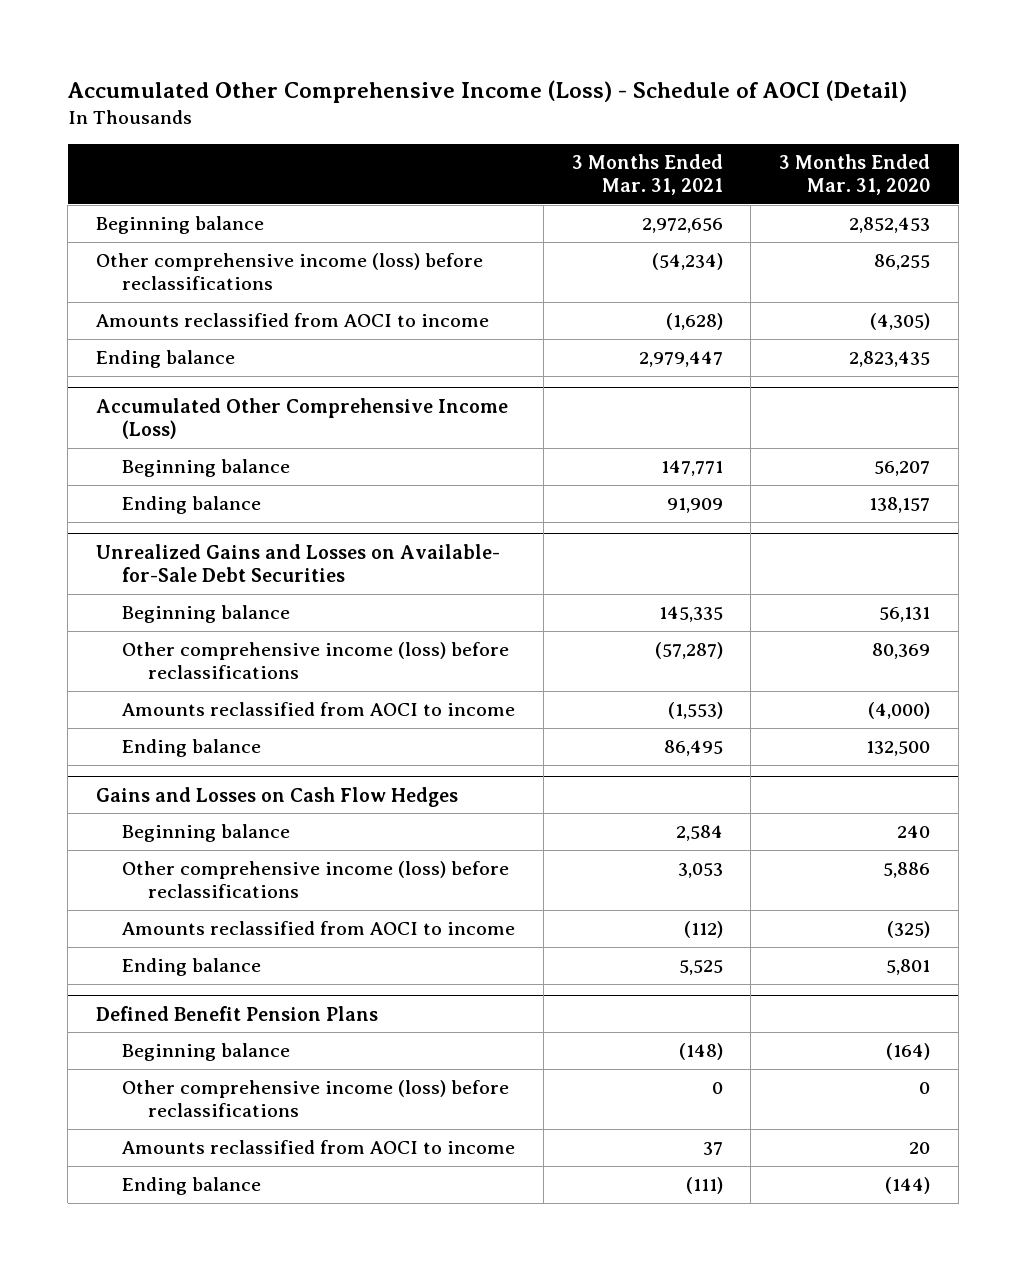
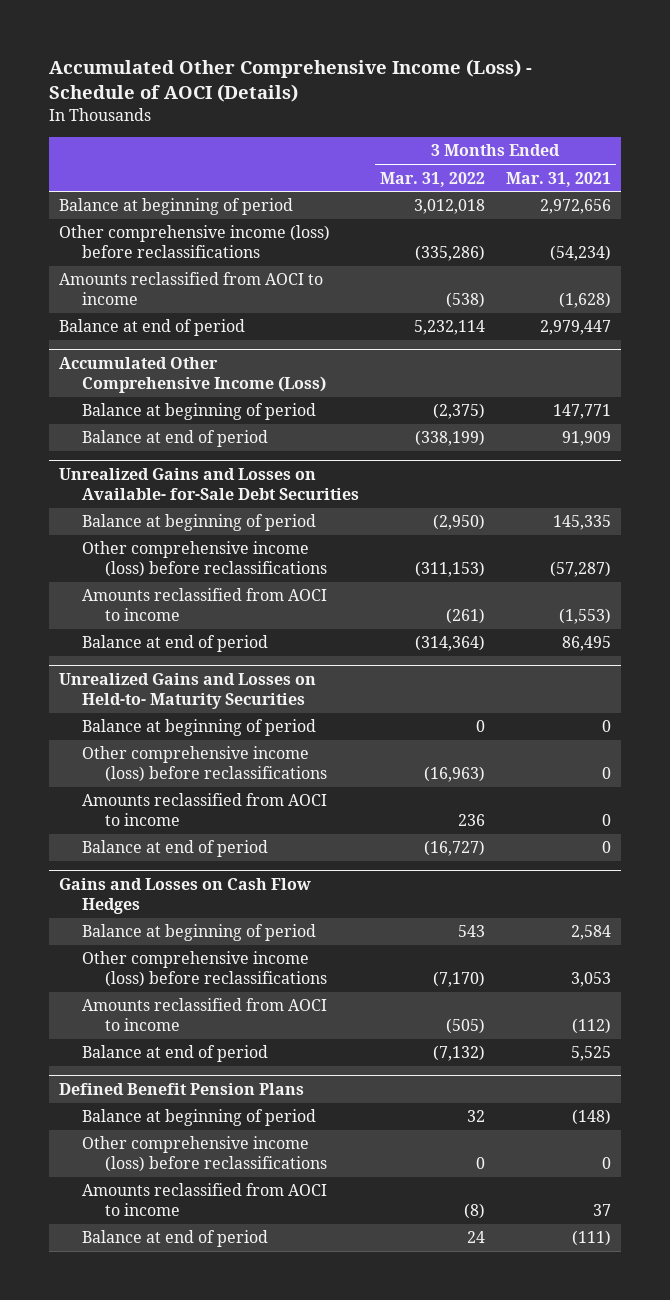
[66,79,907,103] Accumulated Other Comprehensive Income (Loss) - Schedule of AOCI (Detail) -> [49,59,533,103] Accumulated Other Comprehensive Income (Loss) - Schedule of AOCI (Details)
[779,153,931,196] 3 Months Ended Mar. 31, 2020 -> none
none -> [379,171,485,187] Mar. 31, 2022
[95,216,264,235] Beginning balance -> [59,198,294,216] Balance at beginning of period
[95,350,235,369] Ending balance -> [59,319,246,337] Balance at end of period
[121,459,290,478] Beginning balance -> [82,403,317,421] Balance at beginning of period
[121,496,261,515] Ending balance -> [82,430,269,448] Balance at end of period
[121,605,290,624] Beginning balance -> [82,514,317,532] Balance at beginning of period
[121,739,261,758] Ending balance -> [82,635,269,653] Balance at end of period
none -> [59,673,317,710] Unrealized Gains and Losses on Held-to- Maturity Securities
none -> [82,719,317,737] Balance at beginning of period
none -> [82,746,328,783] Other comprehensive income (loss) before reclassifications
none -> [82,793,328,827] Amounts reclassified from AOCI to income
none -> [82,840,269,858] Balance at end of period
[121,824,290,843] Beginning balance -> [82,924,317,942] Balance at beginning of period
[121,958,261,977] Ending balance -> [82,1045,269,1063] Balance at end of period
[121,1043,290,1062] Beginning balance -> [82,1109,317,1127] Balance at beginning of period
[121,1177,261,1196] Ending balance -> [82,1230,269,1248] Balance at end of period

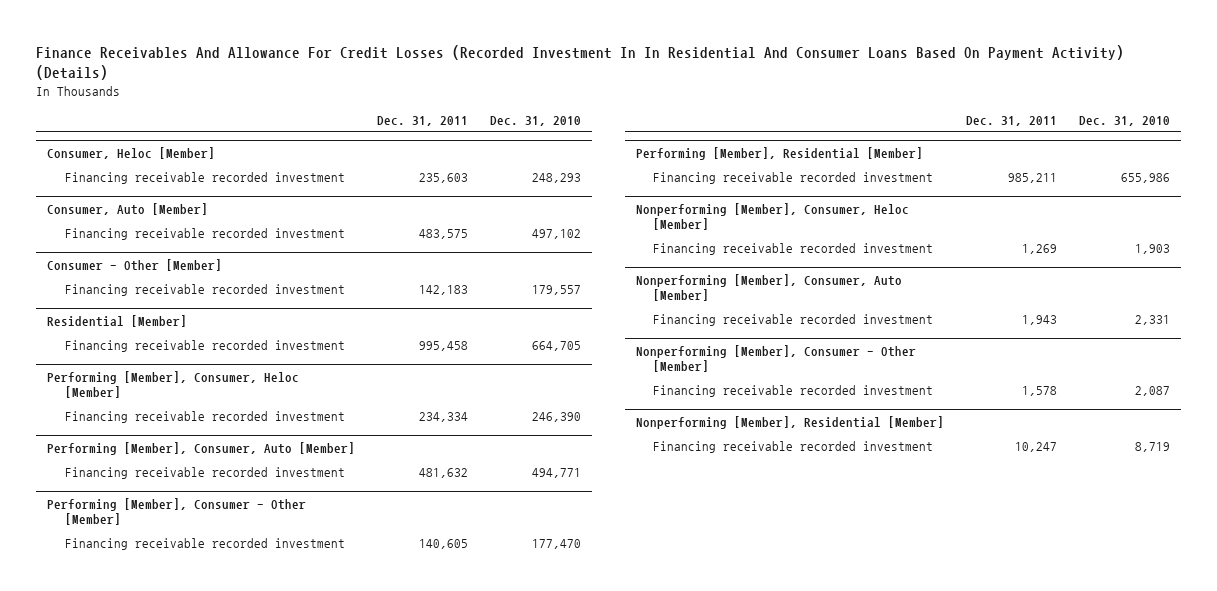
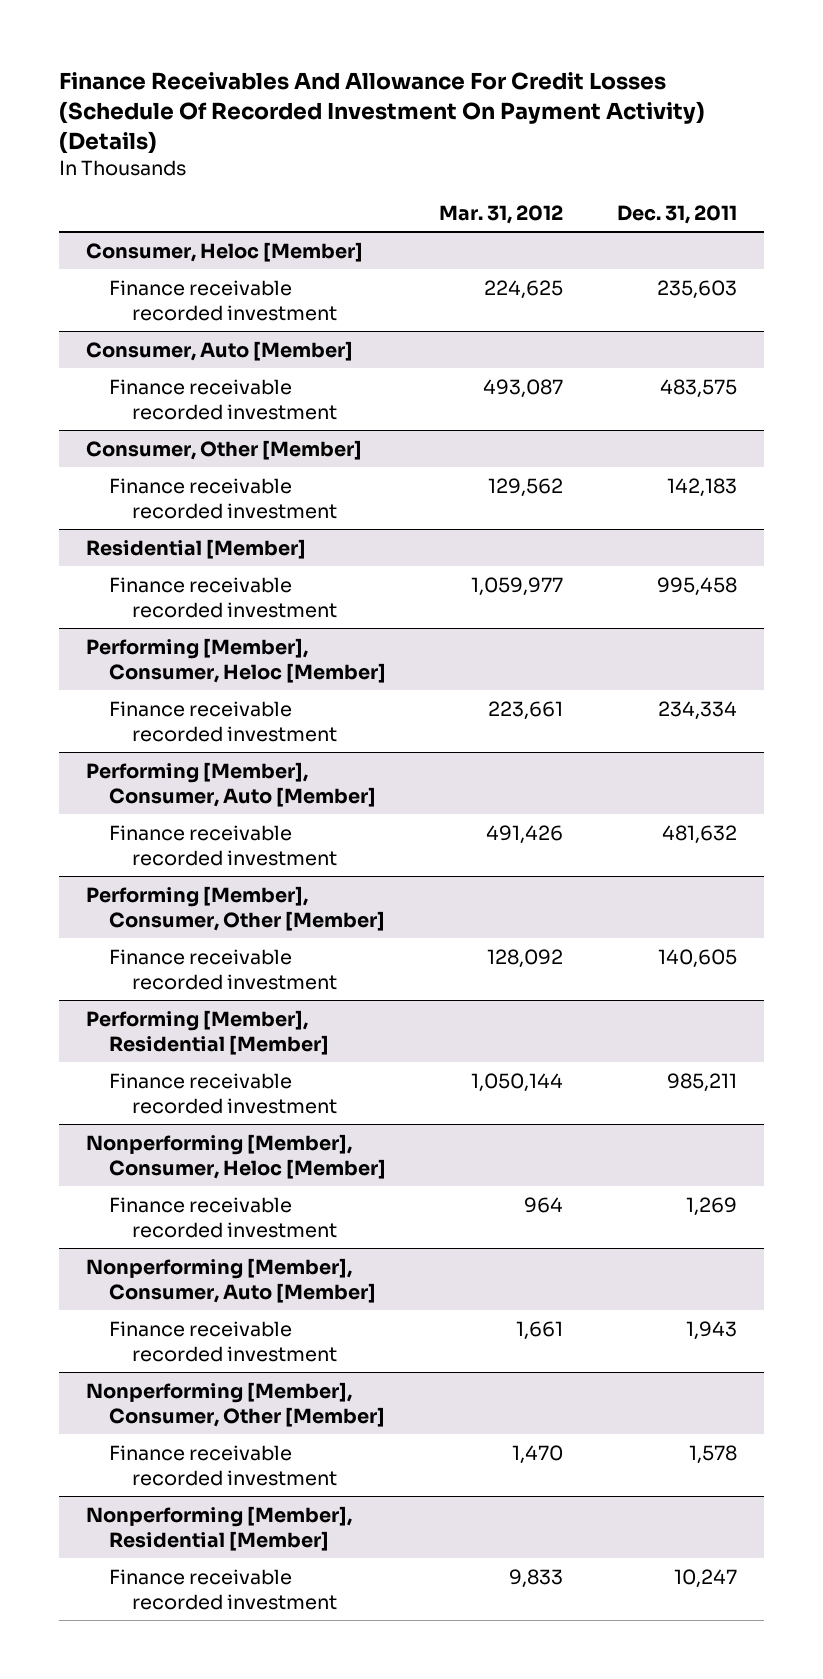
[36,44,1125,81] Finance Receivables And Allowance For Credit Losses (Recorded Investment In In Residential And Consumer Loans Based On Payment Activity) (Details) -> [58,71,705,154] Finance Receivables And Allowance For Credit Losses (Schedule Of Recorded Investment On Payment Activity) (Details)
[490,116,582,127] Dec. 31, 2010 -> none
none -> [439,204,564,224] Mar. 31, 2012
[64,172,345,185] Financing receivable recorded investment -> [108,279,337,321] Finance receivable recorded investment
[64,228,345,241] Financing receivable recorded investment -> [108,378,337,420] Finance receivable recorded investment
[47,258,223,271] Consumer - Other [Member] -> [85,439,362,460] Consumer, Other [Member]
[64,284,345,297] Financing receivable recorded investment -> [108,477,337,519] Finance receivable recorded investment
[64,340,345,353] Financing receivable recorded investment -> [108,576,337,618] Finance receivable recorded investment
[64,411,345,424] Financing receivable recorded investment -> [108,700,337,742] Finance receivable recorded investment
[64,467,345,480] Financing receivable recorded investment -> [108,824,337,866] Finance receivable recorded investment
[47,497,307,526] Performing [Member], Consumer - Other [Member] -> [85,885,385,931] Performing [Member], Consumer, Other [Member]
[64,538,345,551] Financing receivable recorded investment -> [108,948,337,990] Finance receivable recorded investment
[653,172,934,185] Financing receivable recorded investment -> [108,1072,337,1114] Finance receivable recorded investment
[653,243,934,256] Financing receivable recorded investment -> [108,1196,337,1238] Finance receivable recorded investment
[653,314,934,327] Financing receivable recorded investment -> [108,1320,337,1362] Finance receivable recorded investment
[635,344,916,373] Nonperforming [Member], Consumer - Other [Member] -> [85,1381,385,1427] Nonperforming [Member], Consumer, Other [Member]
[653,385,934,398] Financing receivable recorded investment -> [108,1444,337,1486] Finance receivable recorded investment
[653,441,934,454] Financing receivable recorded investment -> [108,1568,337,1610] Finance receivable recorded investment

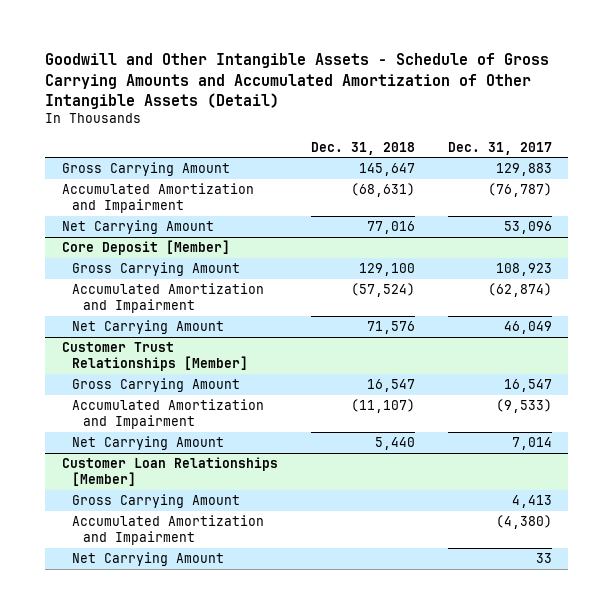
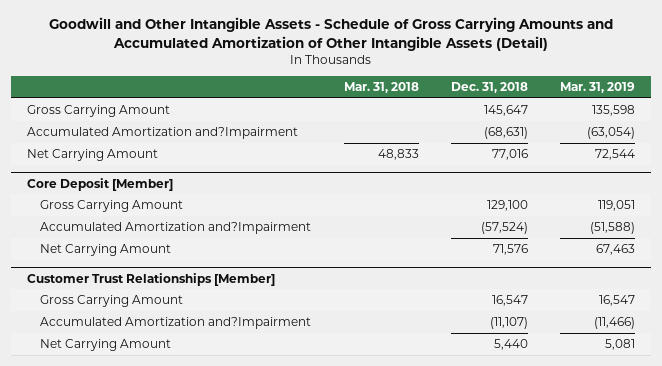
[447,141,552,155] Dec. 31, 2017 -> none
none -> [343,82,419,94] Mar. 31, 2018
none -> [559,82,635,94] Mar. 31, 2019
[61,183,254,214] Accumulated Amortization and Impairment -> [26,127,298,140] Accumulated Amortization and?Impairment
[72,283,265,314] Accumulated Amortization and Impairment -> [40,222,312,235] Accumulated Amortization and?Impairment
[72,399,265,430] Accumulated Amortization and Impairment -> [40,317,312,330] Accumulated Amortization and?Impairment
[61,457,278,487] Customer Loan Relationships [Member] -> none
[72,494,241,509] Gross Carrying Amount -> none
[72,515,265,546] Accumulated Amortization and Impairment -> none
[72,552,225,567] Net Carrying Amount -> none

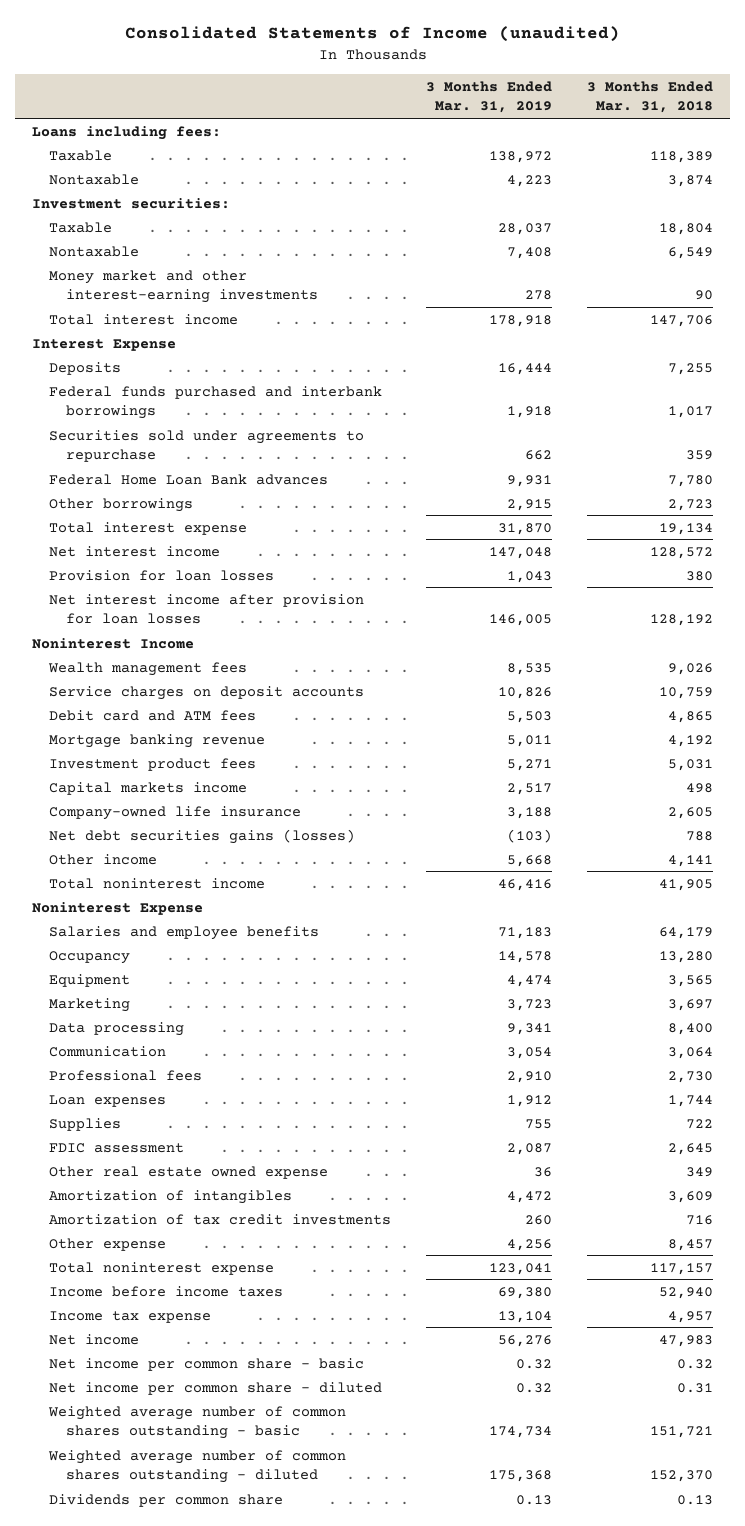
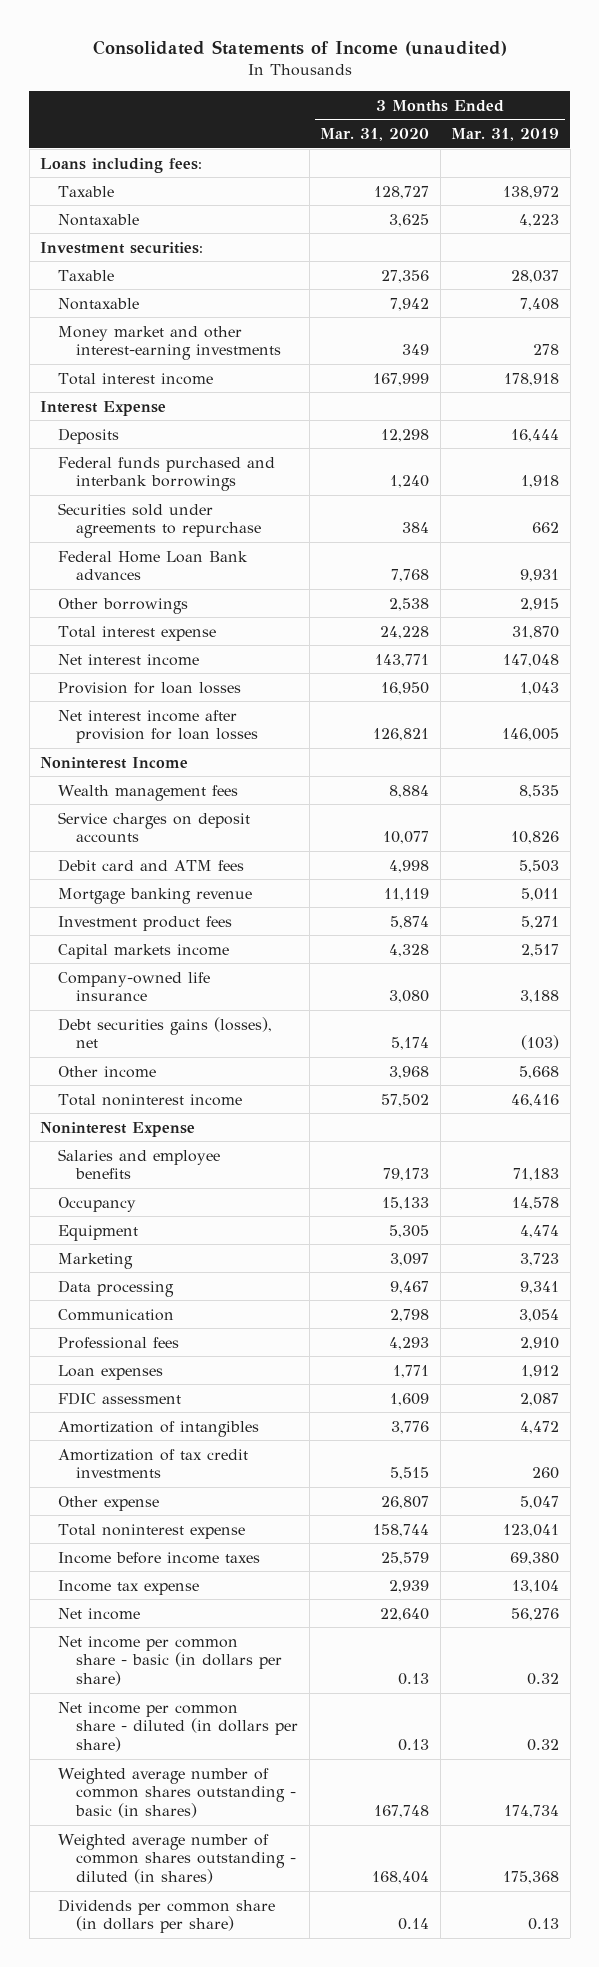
[586,80,713,114] 3 Months Ended Mar. 31, 2018 -> none
none -> [320,128,430,142] Mar. 31, 2020
[49,828,356,844] Net debt securities gains (losses) -> [58,1016,273,1049] Debt securities gains (losses), net
[49,1117,122,1131] Supplies -> none
[49,1165,329,1179] Other real estate owned expense -> none
[507,1238,553,1251] 4,256 -> [520,1495,560,1509] 5,047
[49,1357,365,1371] Net income per common share - basic -> [58,1635,283,1687] Net income per common share - basic (in dollars per share)
[49,1381,383,1395] Net income per common share - diluted -> [58,1701,299,1753] Net income per common share - diluted (in dollars per share)
[48,1405,347,1440] Weighted average number of common shares outstanding - basic -> [58,1767,297,1819] Weighted average number of common shares outstanding - basic (in shares)
[48,1449,347,1484] Weighted average number of common shares outstanding - diluted -> [58,1833,297,1885] Weighted average number of common shares outstanding - diluted (in shares)
[49,1493,284,1507] Dividends per common share -> [58,1898,276,1934] Dividends per common share (in dollars per share)

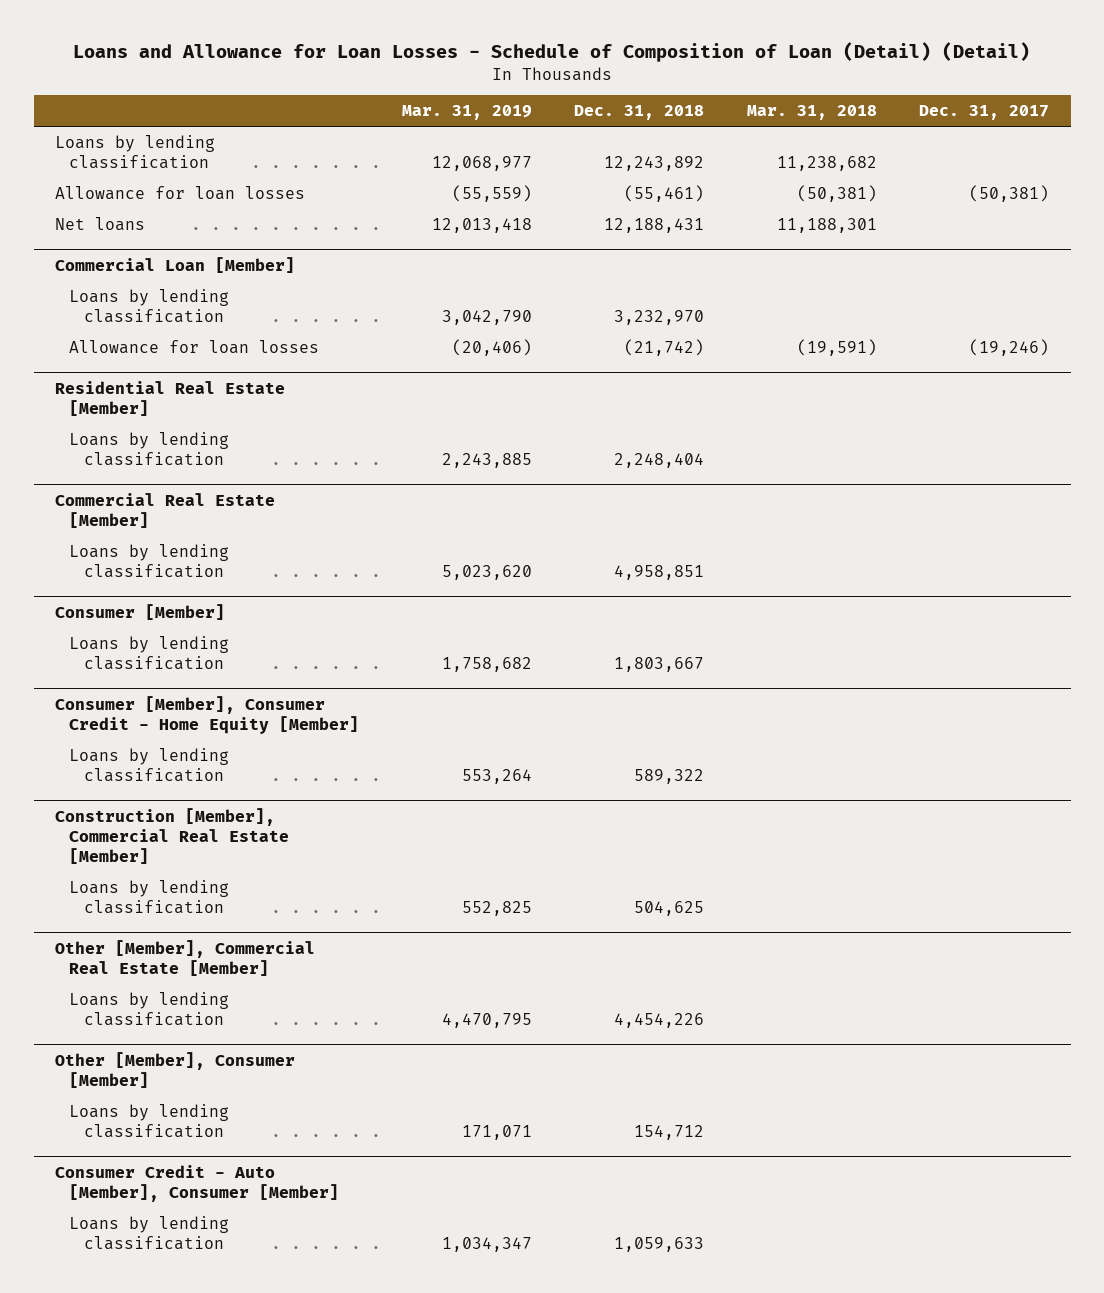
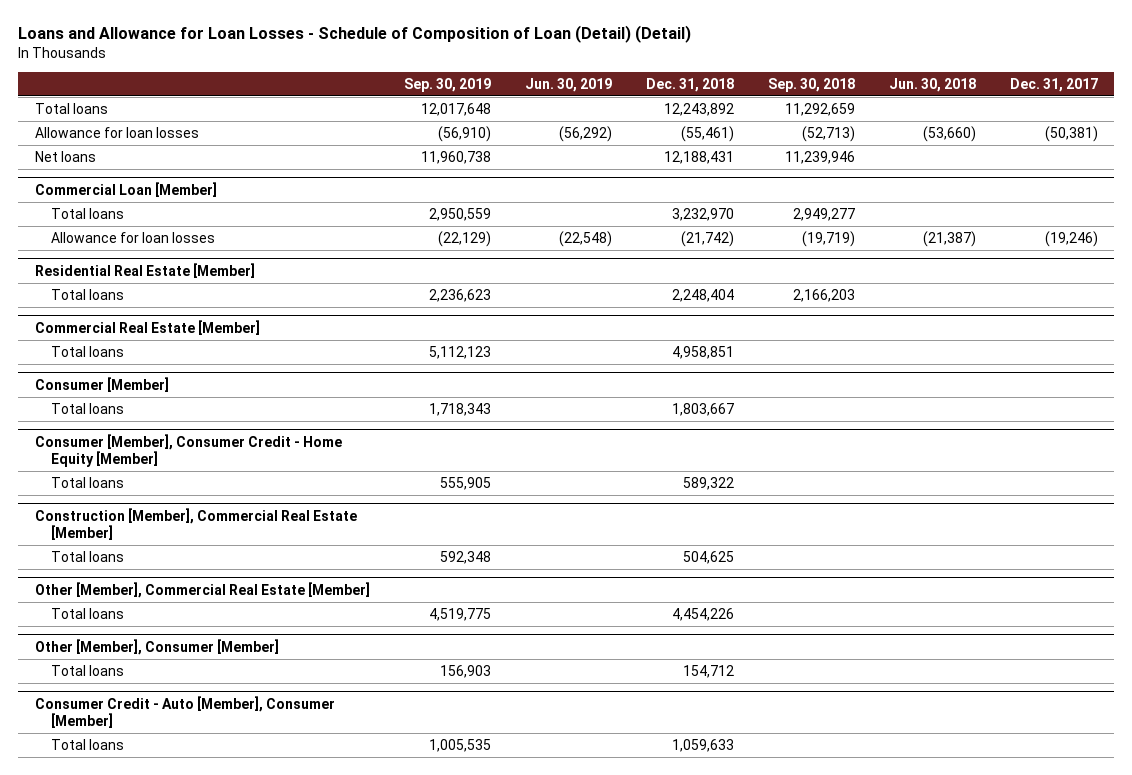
[401,105,532,121] Mar. 31, 2019 -> none
[746,105,877,121] Mar. 31, 2018 -> none
none -> [403,78,491,93] Sep. 30, 2019
none -> [524,78,612,93] Jun. 30, 2019
none -> [767,78,855,93] Sep. 30, 2018
none -> [888,78,976,93] Jun. 30, 2018
[55,135,216,170] Loans by lending classification -> [34,102,108,114] Total loans
[69,289,230,324] Loans by lending classification -> [51,207,125,219] Total loans
[69,432,230,467] Loans by lending classification -> [51,288,125,300] Total loans
[69,544,230,579] Loans by lending classification -> [51,345,125,357] Total loans
[69,636,230,671] Loans by lending classification -> [51,402,125,414] Total loans
[69,748,230,783] Loans by lending classification -> [51,476,125,488] Total loans
[69,880,230,915] Loans by lending classification -> [51,550,125,562] Total loans
[69,992,230,1027] Loans by lending classification -> [51,607,125,619] Total loans
[69,1104,230,1139] Loans by lending classification -> [51,664,125,676] Total loans
[69,1216,230,1251] Loans by lending classification -> [51,738,125,750] Total loans

